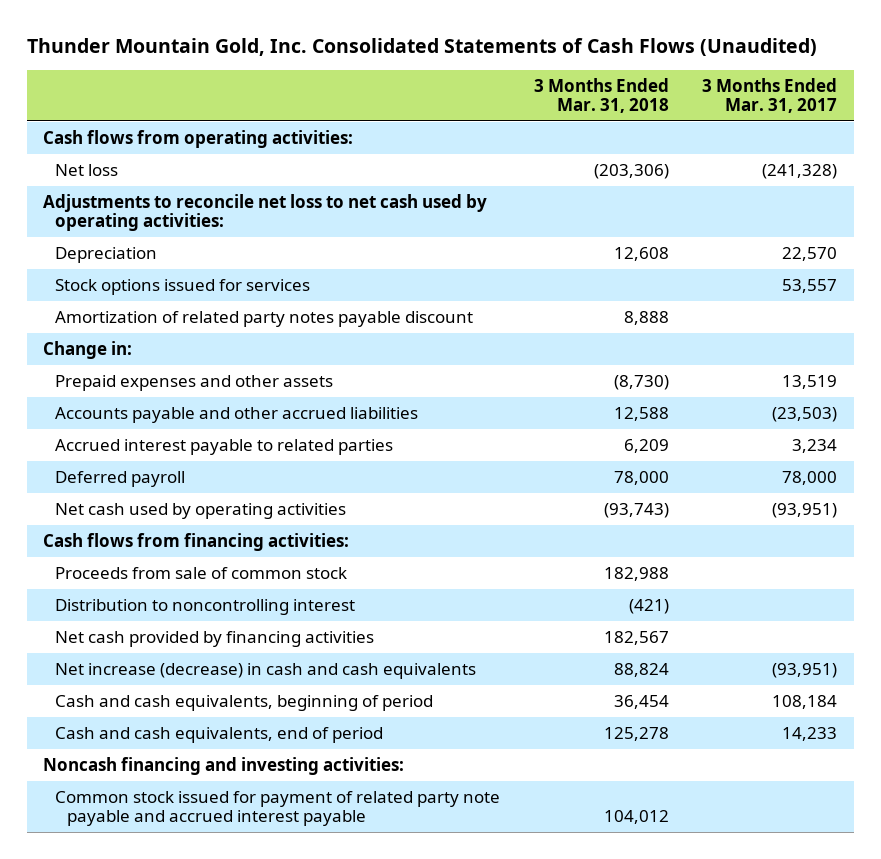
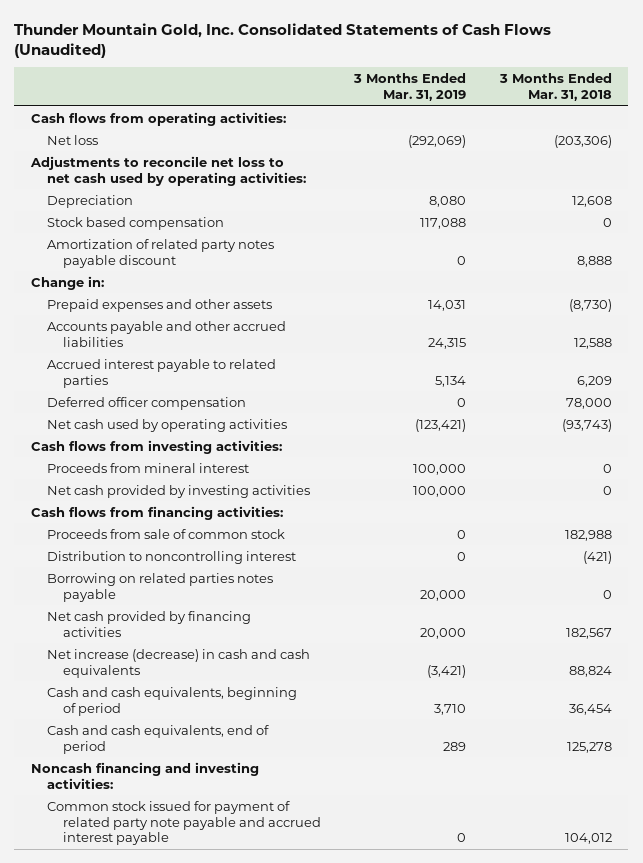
[702,77,838,113] 3 Months Ended Mar. 31, 2017 -> none
none -> [353,73,467,102] 3 Months Ended Mar. 31, 2019
[55,278,311,295] Stock options issued for services -> none
none -> [46,216,224,230] Stock based compensation
[55,470,186,487] Deferred payroll -> [46,396,246,410] Deferred officer compensation
none -> [31,439,283,454] Cash flows from investing activities:
none -> [46,462,249,473] Proceeds from mineral interest
none -> [46,484,310,498] Net cash provided by investing activities
none -> [46,572,273,602] Borrowing on related parties notes payable

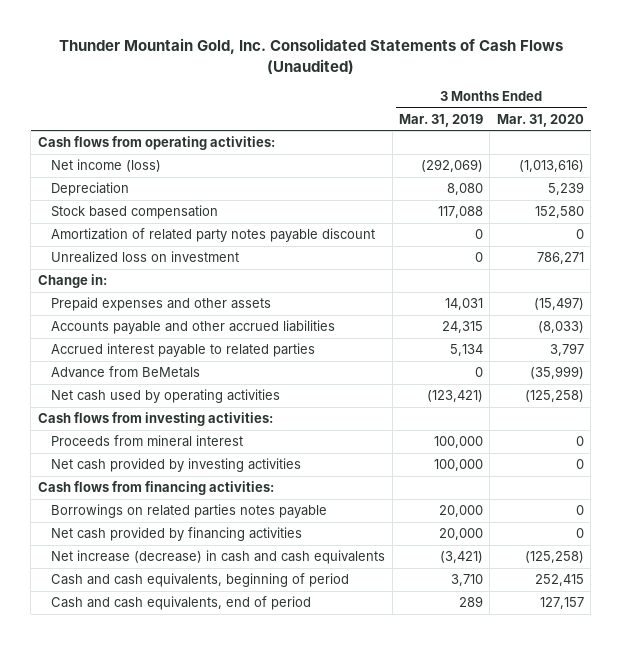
[498,73,612,102] 3 Months Ended Mar. 31, 2018 -> none
none -> [496,113,584,127] Mar. 31, 2020
[30,155,306,186] Adjustments to reconcile net loss to net cash used by operating activities: -> none
[46,134,98,145] Net loss -> [51,159,162,173] Net income (loss)
none -> [51,251,240,264] Unrealized loss on investment
[46,396,246,410] Deferred officer compensation -> none
none -> [51,366,201,379] Advance from BeMetals
[46,528,285,539] Proceeds from sale of common stock -> none
[46,550,296,564] Distribution to noncontrolling interest -> none
[46,572,273,602] Borrowing on related parties notes payable -> [51,504,328,519] Borrowings on related parties notes payable
[31,761,260,789] Noncash financing and investing activities: -> none
[46,800,321,846] Common stock issued for payment of related party note payable and accrued interest payable -> none

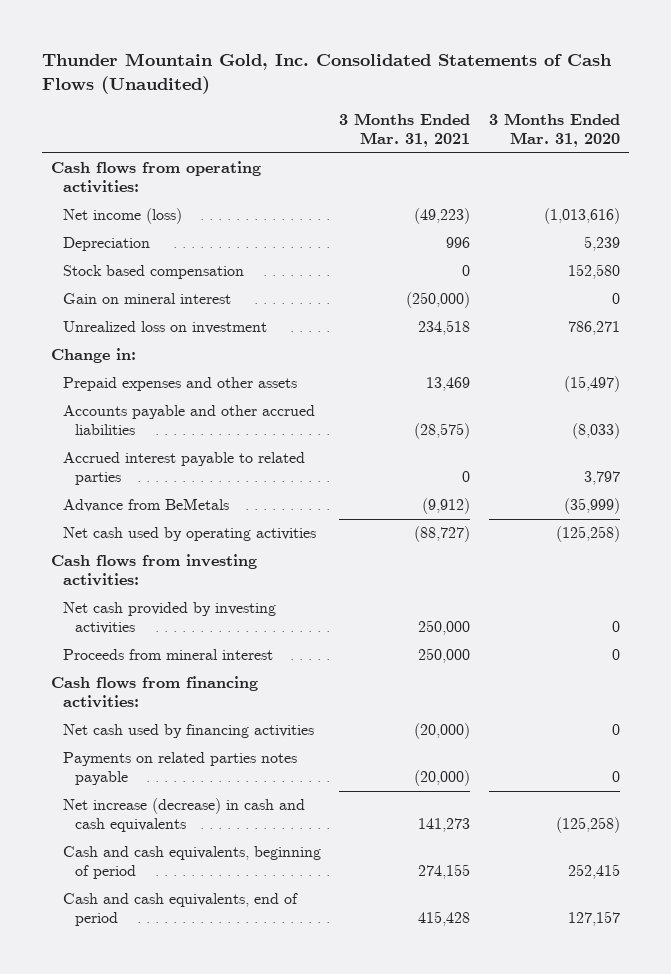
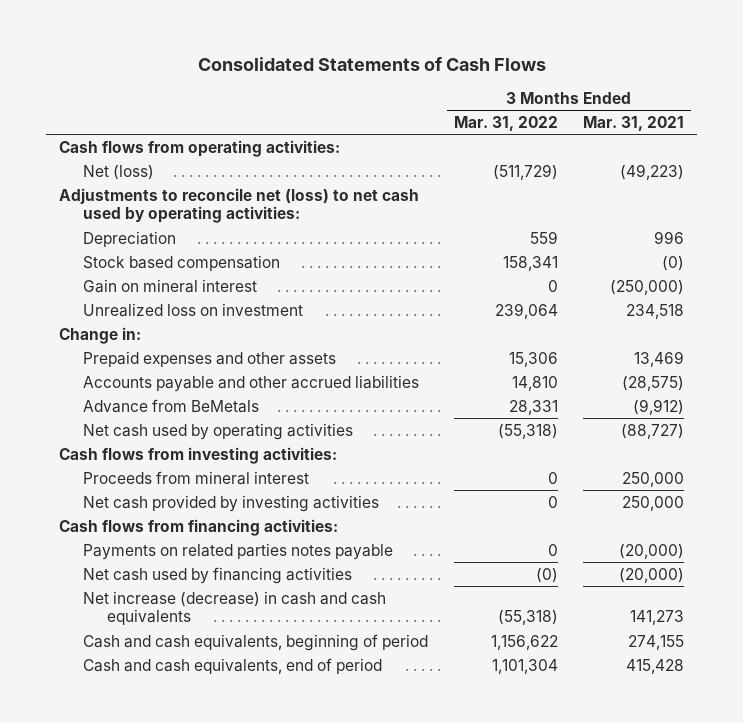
[42,53,613,95] Thunder Mountain Gold, Inc. Consolidated Statements of Cash Flows (Unaudited) -> [197,56,546,71] Consolidated Statements of Cash Flows
[488,113,620,148] 3 Months Ended Mar. 31, 2020 -> none
none -> [453,115,558,131] Mar. 31, 2022
[62,208,182,225] Net income (loss) -> [83,164,155,180] Net (loss)
none -> [59,187,420,224] Adjustments to reconcile net (loss) to net cash used by operating activities:
[462,265,471,277] 0 -> [662,255,685,271] (0)
[62,452,305,486] Accrued interest payable to related parties -> none
[62,602,276,635] Net cash provided by investing activities -> [83,494,380,512] Net cash provided by investing activities
[62,724,314,739] Net cash used by financing activities -> [83,566,353,584] Net cash used by financing activities

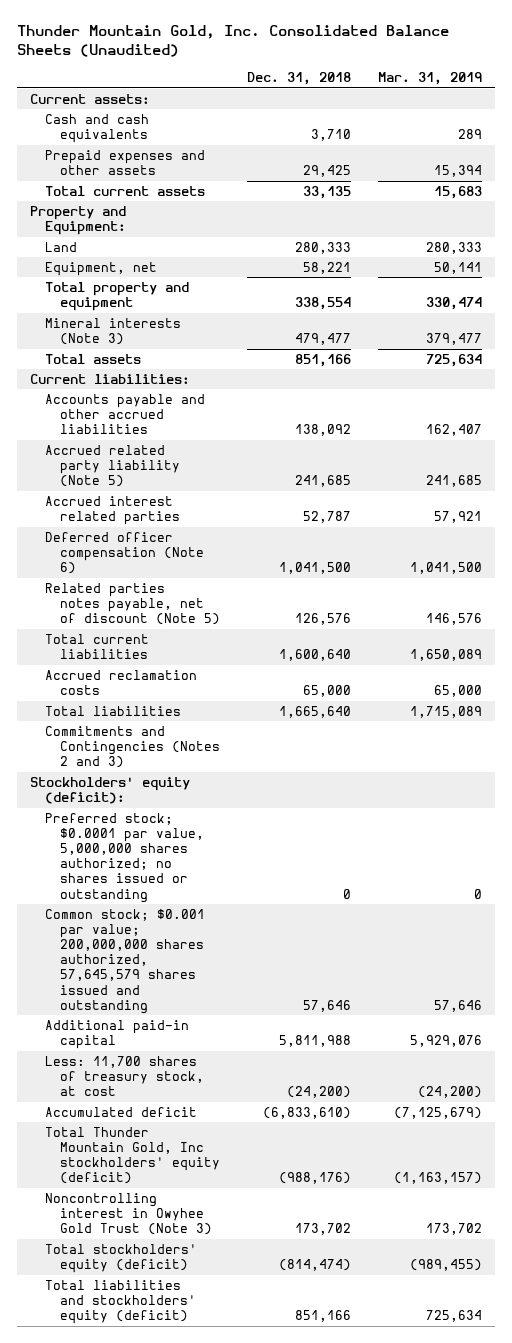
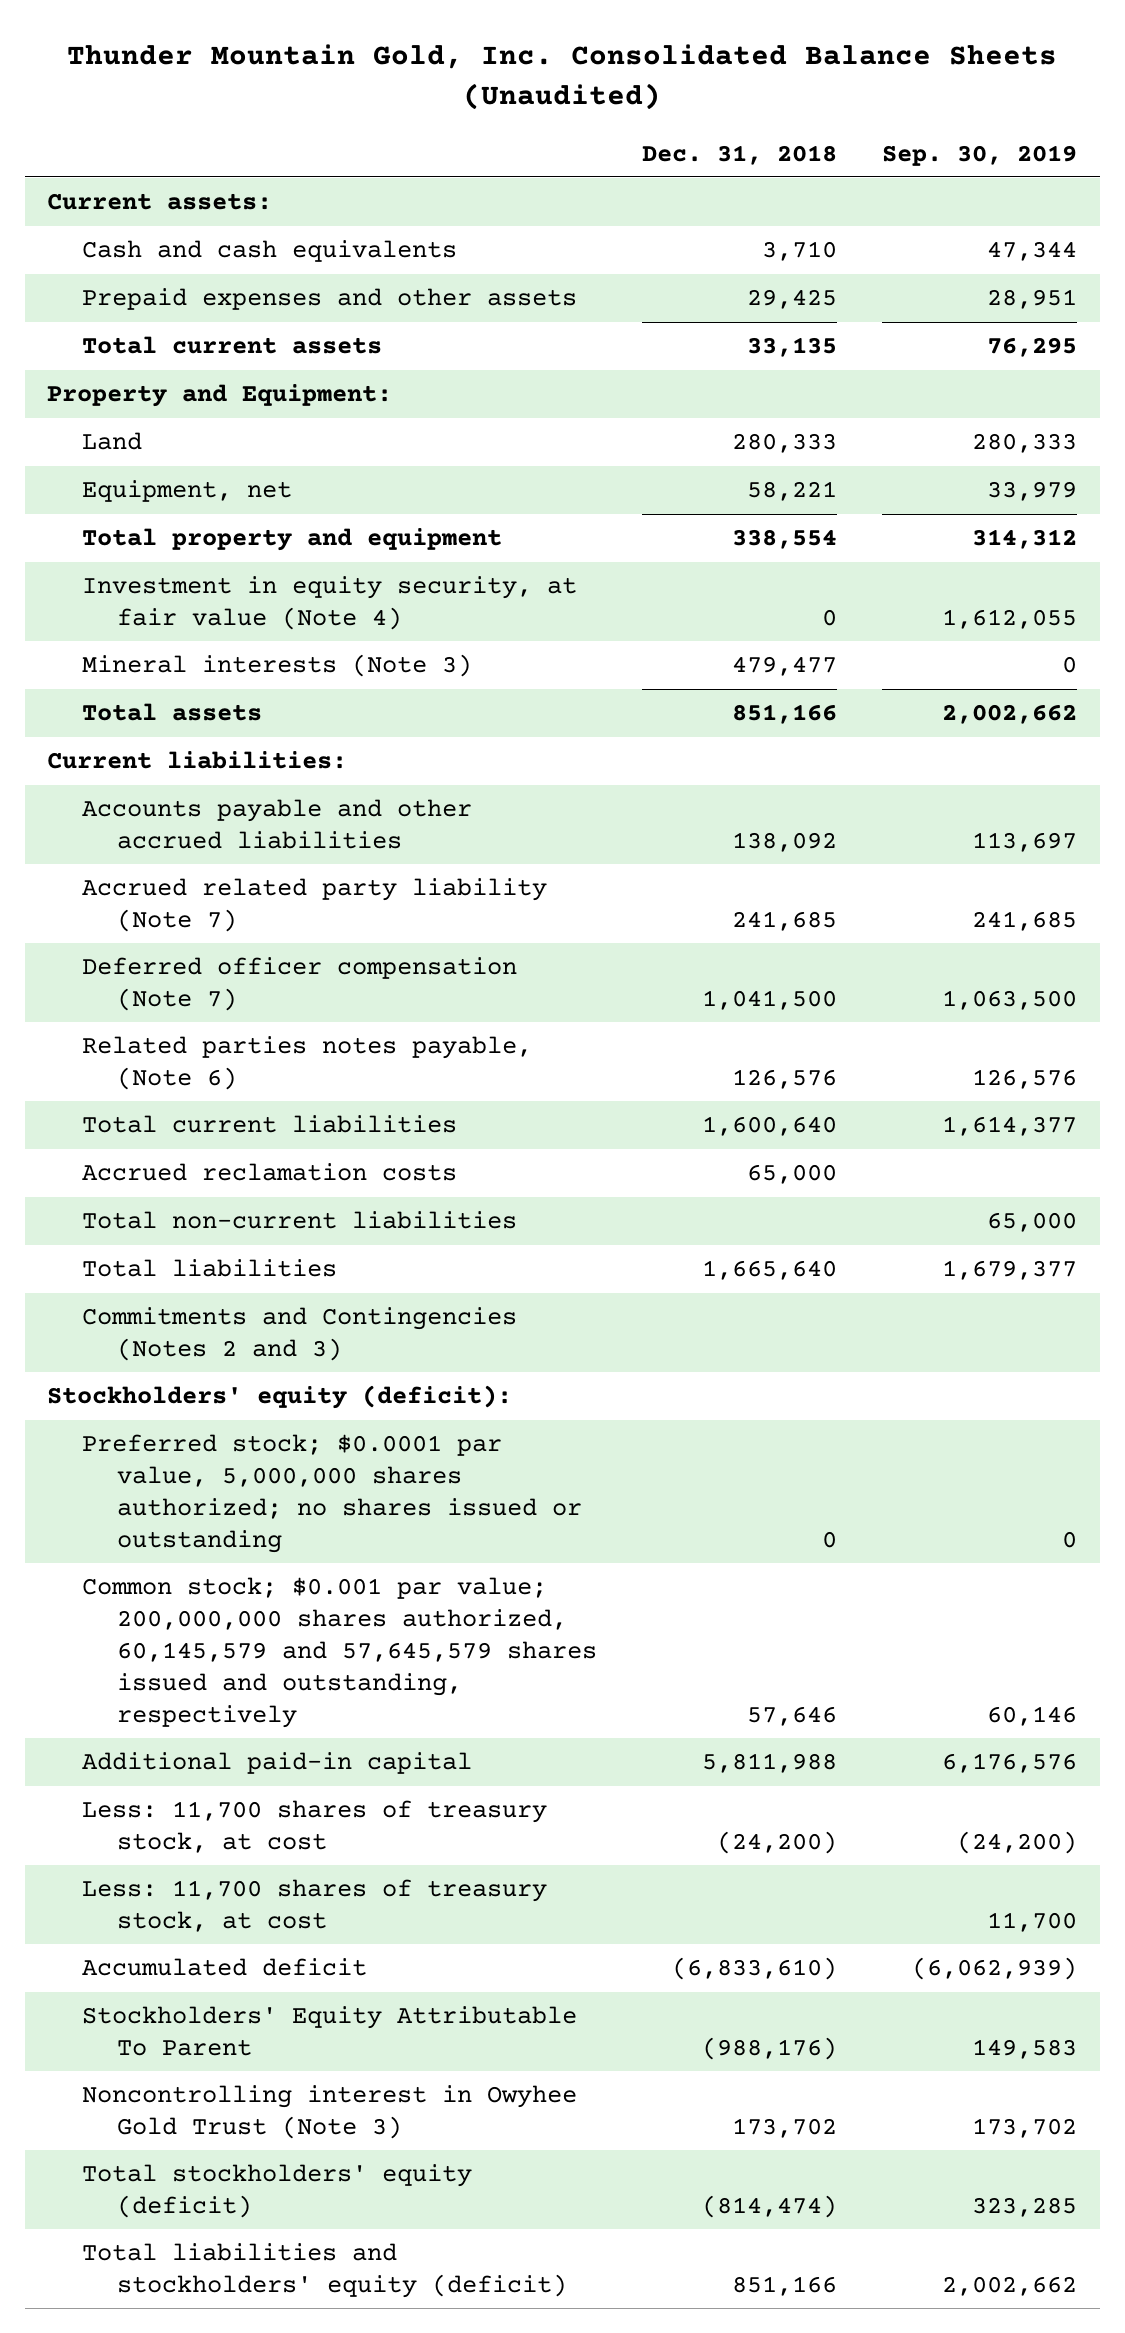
[377,72,482,86] Mar. 31, 2019 -> none
none -> [882,144,1078,166] Sep. 30, 2019
none -> [82,576,578,631] Investment in equity security, at fair value (Note 4)
[45,495,181,526] Accrued interest related parties -> none
[45,444,181,488] Accrued related party liability (Note 5) -> [82,878,548,933] Accrued related party liability (Note 7)
[45,531,205,575] Deferred officer compensation (Note 6) -> [82,957,518,1012] Deferred officer compensation (Note 7)
[45,582,221,626] Related parties notes payable, net of discount (Note 5) -> [82,1036,533,1091] Related parties notes payable, (Note 6)
none -> [82,1211,518,1230] Total non-current liabilities
[45,908,206,1014] Common stock; $0.001 par value; 200,000,000 shares authorized, 57,645,579 shares issued and outstanding -> [82,1577,598,1728] Common stock; $0.001 par value; 200,000,000 shares authorized, 60,145,579 and 57,645,579 shares issued and outstanding, respectively
none -> [82,1879,548,1933] Less: 11,700 shares of treasury stock, at cost
[45,1126,221,1185] Total Thunder Mountain Gold, Inc stockholders' equity (deficit) -> [82,2006,578,2057] Stockholders' Equity Attributable To Parent

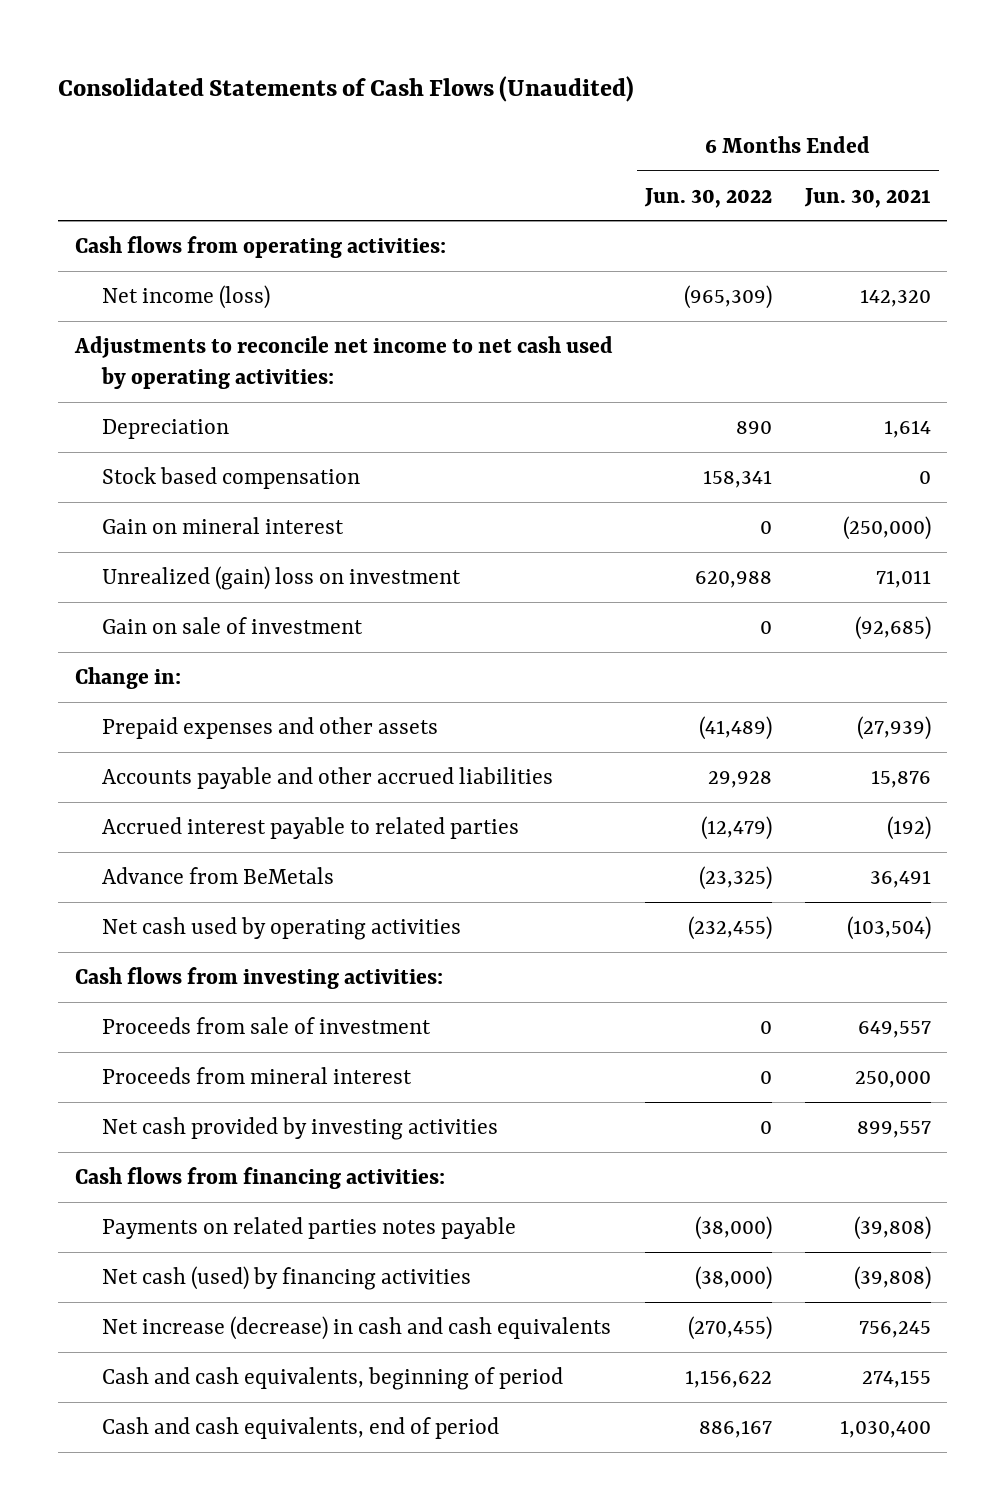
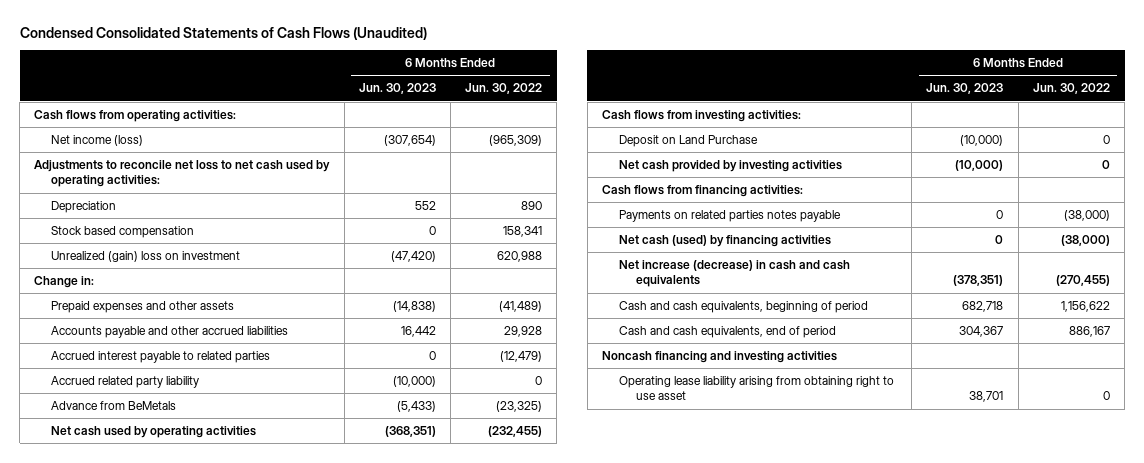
[58,76,635,103] Consolidated Statements of Cash Flows (Unaudited) -> [19,27,427,41] Condensed Consolidated Statements of Cash Flows (Unaudited)
[803,187,931,208] Jun. 30, 2021 -> none
none -> [358,83,436,95] Jun. 30, 2023
[73,335,613,389] Adjustments to reconcile net income to net cash used by operating activities: -> [34,159,331,188] Adjustments to reconcile net loss to net cash used by operating activities:
[101,516,344,534] Gain on mineral interest -> none
[101,616,363,634] Gain on sale of investment -> none
none -> [51,375,200,388] Accrued related party liability
[101,1016,431,1034] Proceeds from sale of investment -> none
[101,1066,412,1084] Proceeds from mineral interest -> none
none -> [618,134,758,147] Deposit on Land Purchase
none -> [601,350,837,363] Noncash financing and investing activities
none -> [618,375,894,401] Operating lease liability arising from obtaining right to use asset

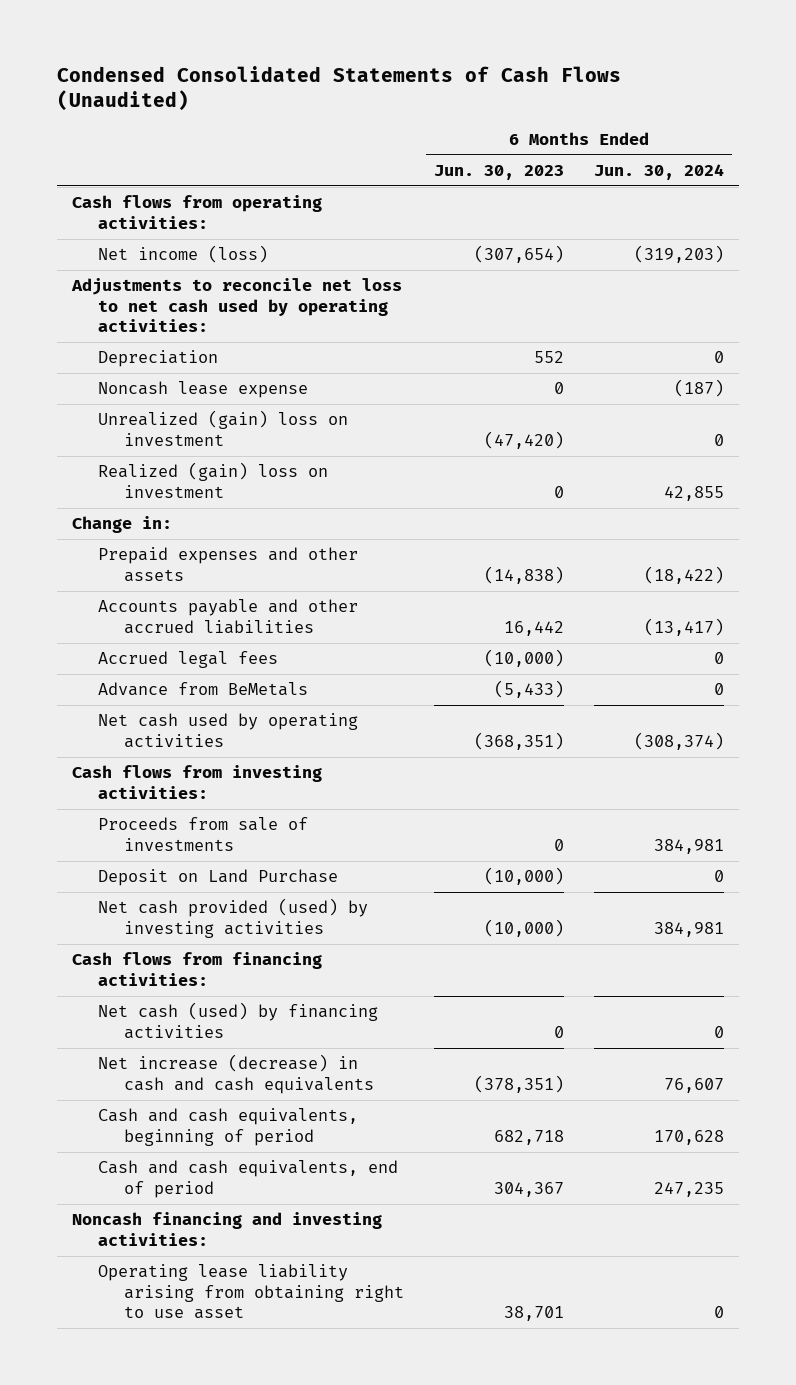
[465,83,543,95] Jun. 30, 2022 -> none
none -> [594,163,725,180] Jun. 30, 2024
[51,225,195,238] Stock based compensation -> none
none -> [97,381,308,399] Noncash lease expense
none -> [97,462,328,498] Realized (gain) loss on investment
[51,350,271,363] Accrued interest payable to related parties -> none
[51,375,200,388] Accrued related party liability -> none
none -> [97,651,278,669] Accrued legal fees
none -> [97,817,308,851] Proceeds from sale of investments
[618,159,842,172] Net cash provided by investing activities -> [97,898,368,938] Net cash provided (used) by investing activities
[618,209,841,222] Payments on related parties notes payable -> none
[601,350,837,363] Noncash financing and investing activities -> [71,1212,382,1246] Noncash financing and investing activities:

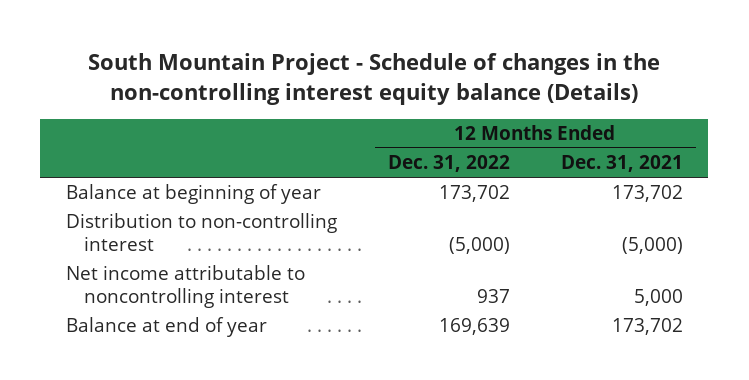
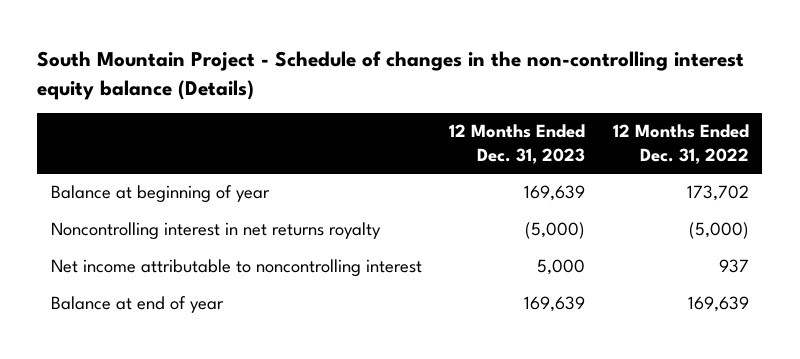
[560,155,683,173] Dec. 31, 2021 -> none
none -> [449,124,586,164] 12 Months Ended Dec. 31, 2023
[65,213,337,251] Distribution to non-controlling interest -> [51,222,382,241] Noncontrolling interest in net returns royalty

